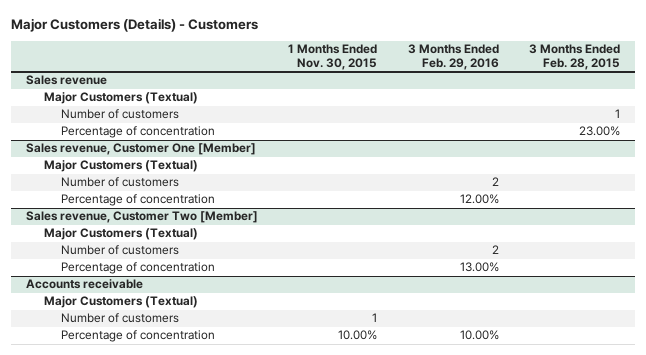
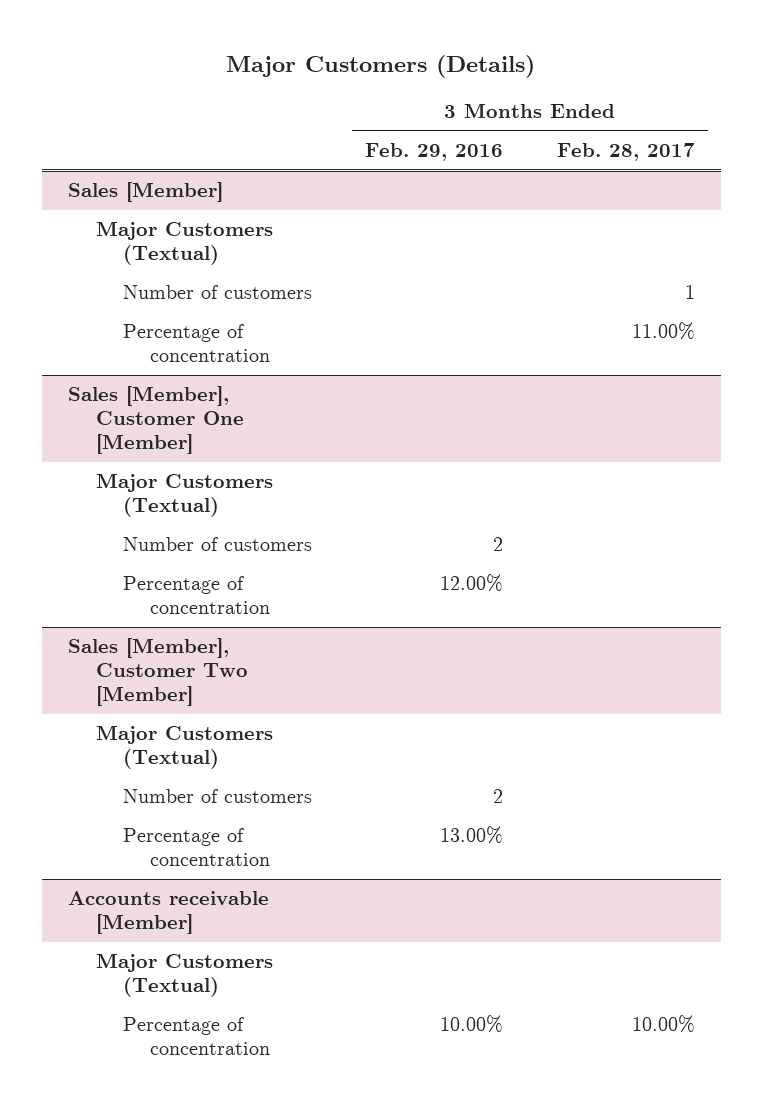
[10,18,258,33] Major Customers (Details) - Customers -> [226,54,536,78] Major Customers (Details)
[288,44,378,71] 1 Months Ended Nov. 30, 2015 -> none
[529,44,621,71] 3 Months Ended Feb. 28, 2015 -> none
none -> [556,142,695,161] Feb. 28, 2017
[26,75,108,86] Sales revenue -> [68,182,224,203] Sales [Member]
[26,143,257,156] Sales revenue, Customer One [Member] -> [68,386,244,455] Sales [Member], Customer One [Member]
[26,211,259,224] Sales revenue, Customer Two [Member] -> [68,638,248,707] Sales [Member], Customer Two [Member]
[26,279,144,290] Accounts receivable -> [68,891,270,935] Accounts receivable [Member]
[61,313,180,324] Number of customers -> none

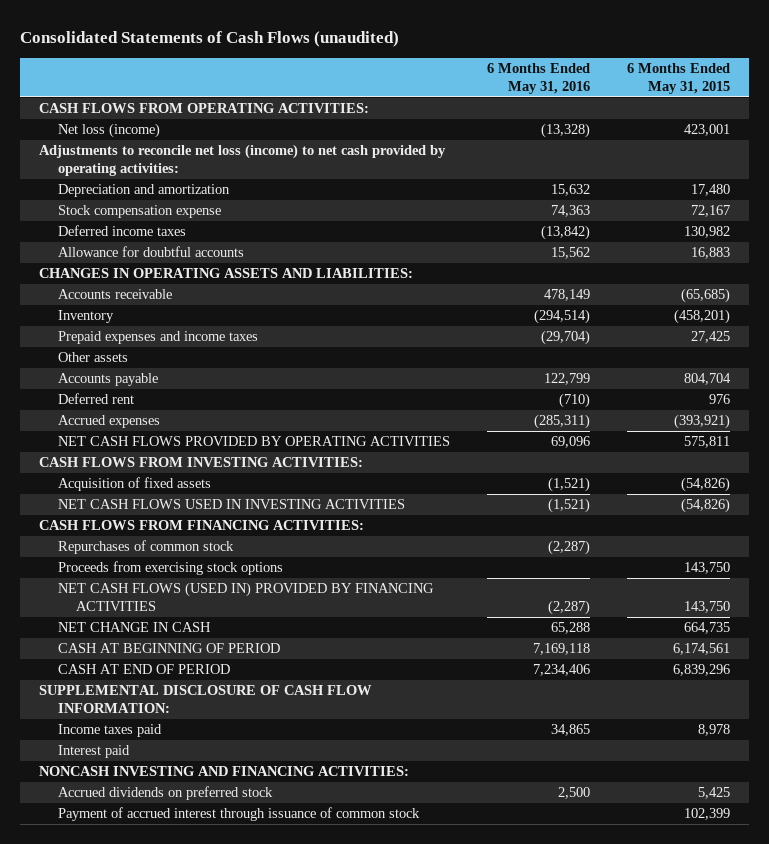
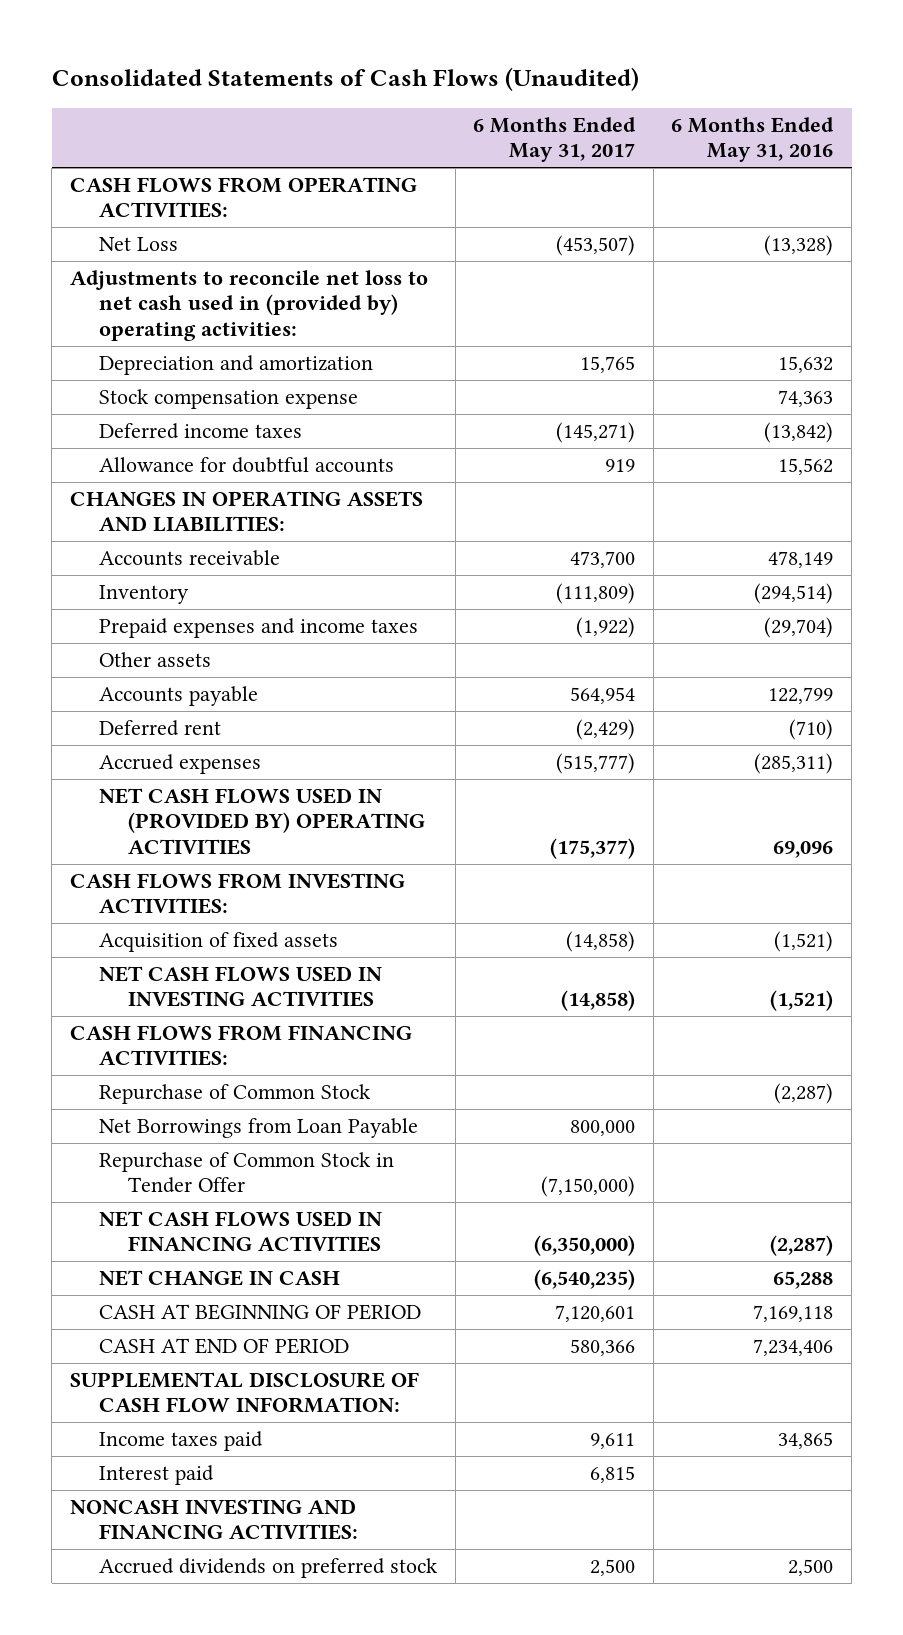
[20,31,400,48] Consolidated Statements of Cash Flows (unaudited) -> [51,66,639,91] Consolidated Statements of Cash Flows (Unaudited)
[626,63,730,95] 6 Months Ended May 31, 2015 -> none
none -> [473,116,637,163] 6 Months Ended May 31, 2017
[57,123,160,139] Net loss (income) -> [98,237,178,252] Net Loss
[38,144,446,177] Adjustments to reconcile net loss (income) to net cash provided by operating activities: -> [70,270,429,341] Adjustments to reconcile net loss to net cash used in (provided by) operating activities:
[57,436,450,447] NET CASH FLOWS PROVIDED BY OPERATING ACTIVITIES -> [98,788,425,855] NET CASH FLOWS USED IN (PROVIDED BY) OPERATING ACTIVITIES
[57,561,283,576] Proceeds from exercising stock options -> none
[57,540,234,555] Repurchases of common stock -> [98,1084,371,1105] Repurchase of Common Stock
none -> [98,1118,418,1139] Net Borrowings from Loan Payable
none -> [98,1152,394,1194] Repurchase of Common Stock in Tender Offer
[57,582,434,612] NET CASH FLOWS (USED IN) PROVIDED BY FINANCING ACTIVITIES -> [98,1211,382,1253] NET CASH FLOWS USED IN FINANCING ACTIVITIES
[57,807,420,822] Payment of accrued interest through issuance of common stock -> none

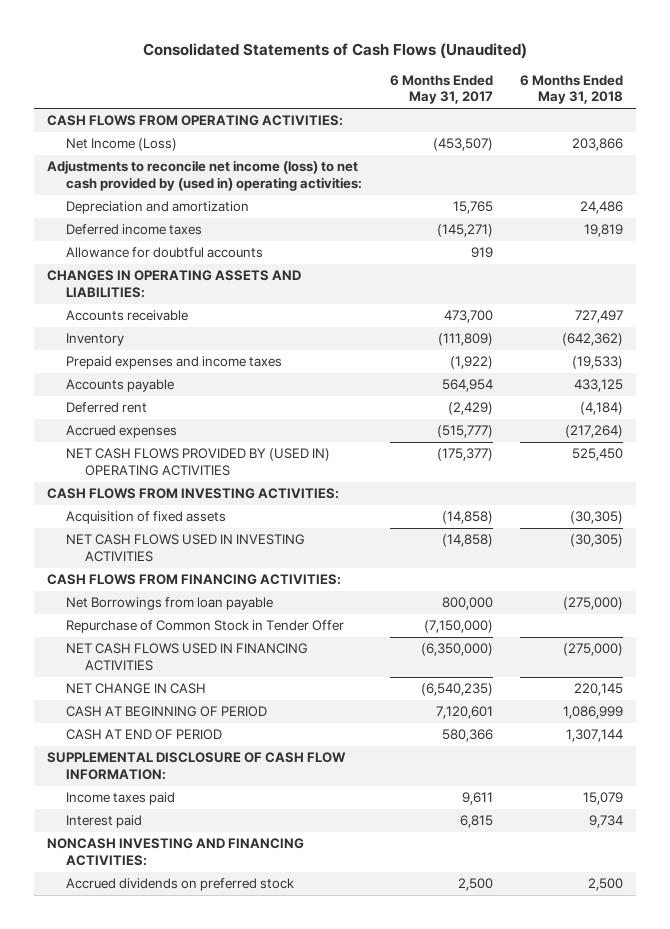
[671,116,835,163] 6 Months Ended May 31, 2016 -> none
none -> [519,74,623,105] 6 Months Ended May 31, 2018
[98,237,178,252] Net Loss -> [66,138,178,152] Net Income (Loss)
[70,270,429,341] Adjustments to reconcile net loss to net cash used in (provided by) operating activities: -> [47,160,363,191] Adjustments to reconcile net income (loss) to net cash provided by (used in) operating activities:
[98,389,358,410] Stock compensation expense -> none
[98,652,211,668] Other assets -> none
[98,788,425,855] NET CASH FLOWS USED IN (PROVIDED BY) OPERATING ACTIVITIES -> [66,448,331,476] NET CASH FLOWS PROVIDED BY (USED IN) OPERATING ACTIVITIES
[98,1084,371,1105] Repurchase of Common Stock -> none
[98,1118,418,1139] Net Borrowings from Loan Payable -> [66,597,274,611] Net Borrowings from loan payable

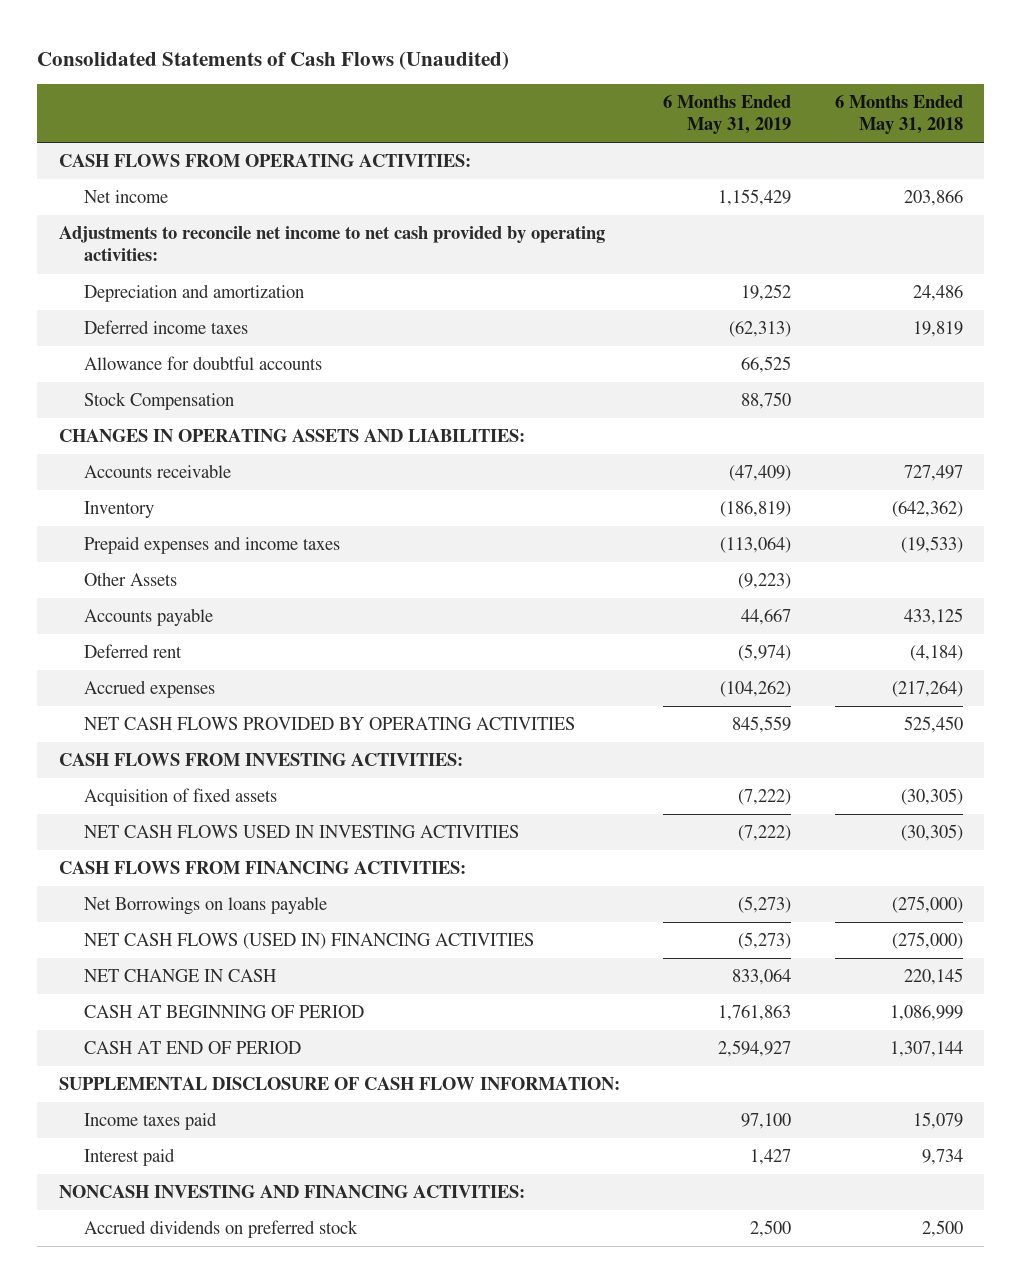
[389,74,493,105] 6 Months Ended May 31, 2017 -> none
none -> [663,95,792,135] 6 Months Ended May 31, 2019
[66,138,178,152] Net Income (Loss) -> [84,190,169,204] Net income
[47,160,363,191] Adjustments to reconcile net income (loss) to net cash provided by (used in) operating activities: -> [58,226,605,262] Adjustments to reconcile net income to net cash provided by operating activities:
none -> [84,392,235,411] Stock Compensation
none -> [84,572,178,587] Other Assets
[66,448,331,476] NET CASH FLOWS PROVIDED BY (USED IN) OPERATING ACTIVITIES -> [84,717,576,731] NET CASH FLOWS PROVIDED BY OPERATING ACTIVITIES
[66,620,345,634] Repurchase of Common Stock in Tender Offer -> none
[66,597,274,611] Net Borrowings from loan payable -> [84,896,328,916] Net Borrowings on loans payable
[66,643,309,671] NET CASH FLOWS USED IN FINANCING ACTIVITIES -> [84,933,535,950] NET CASH FLOWS (USED IN) FINANCING ACTIVITIES

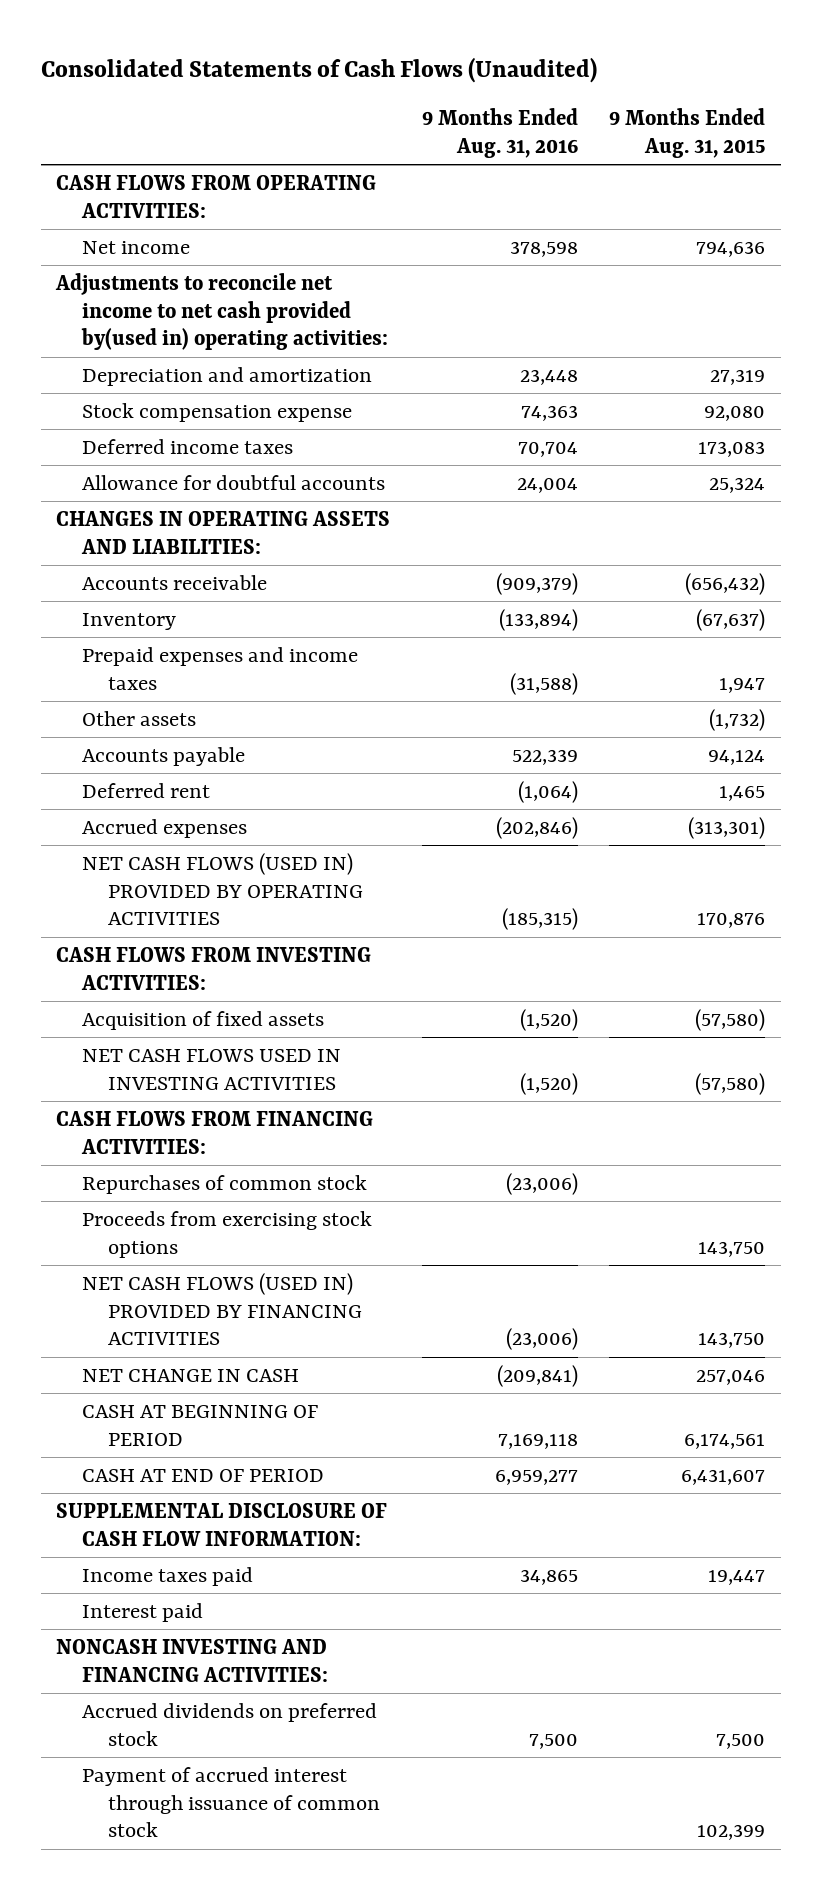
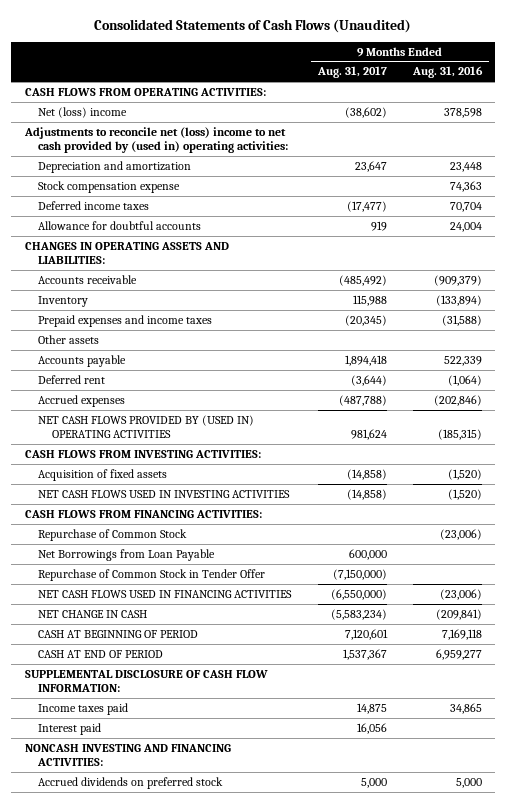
[609,108,766,159] 9 Months Ended Aug. 31, 2015 -> none
none -> [316,66,387,79] Aug. 31, 2017
[81,240,190,254] Net income -> [38,106,128,118] Net (loss) income
[55,272,388,351] Adjustments to reconcile net income to net cash provided by(used in) operating activities: -> [23,126,289,154] Adjustments to reconcile net (loss) income to net cash provided by (used in) operating activities:
[81,852,363,926] NET CASH FLOWS (USED IN) PROVIDED BY OPERATING ACTIVITIES -> [38,414,255,439] NET CASH FLOWS PROVIDED BY (USED IN) OPERATING ACTIVITIES
[81,1210,372,1258] Proceeds from exercising stock options -> none
[81,1174,367,1194] Repurchases of common stock -> [38,528,188,541] Repurchase of Common Stock
none -> [38,548,216,561] Net Borrowings from Loan Payable
none -> [38,568,266,581] Repurchase of Common Stock in Tender Offer
[81,1272,362,1346] NET CASH FLOWS (USED IN) PROVIDED BY FINANCING ACTIVITIES -> [38,589,293,598] NET CASH FLOWS USED IN FINANCING ACTIVITIES
[81,1766,380,1838] Payment of accrued interest through issuance of common stock -> none
[528,1733,578,1749] 7,500 -> [456,777,483,788] 5,000

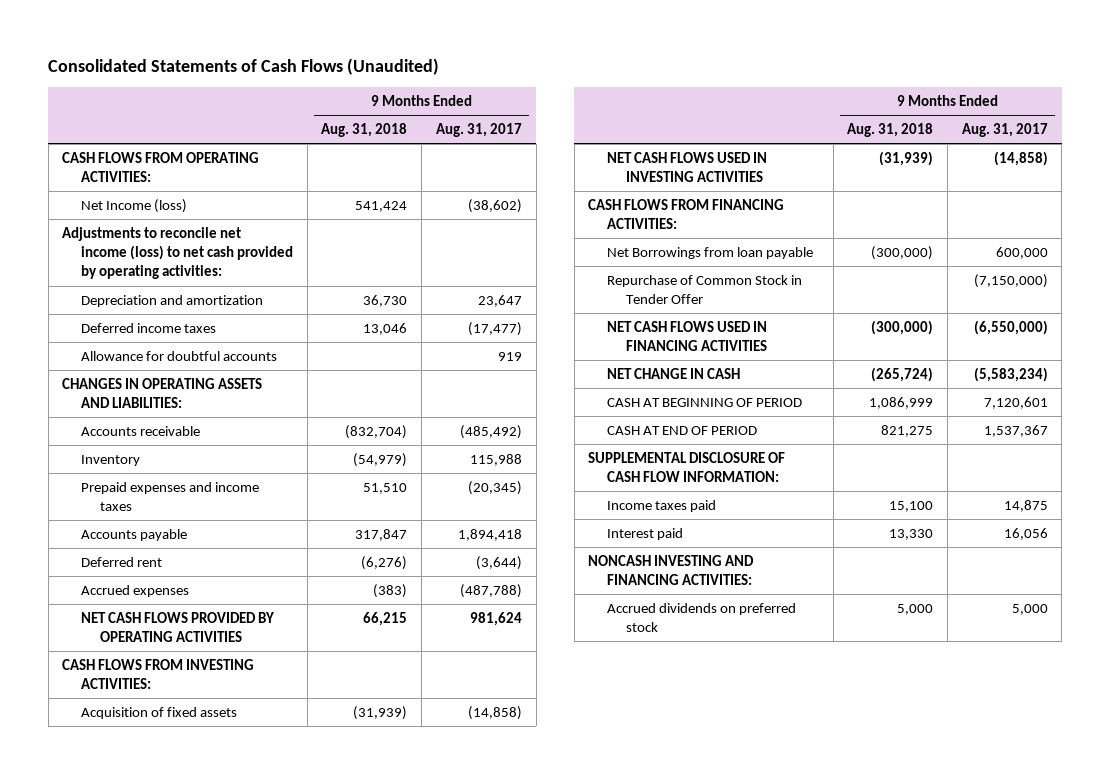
[412,66,484,79] Aug. 31, 2016 -> none
none -> [321,123,408,138] Aug. 31, 2018
[38,106,128,118] Net (loss) income -> [81,198,188,213] Net Income (loss)
[23,126,289,154] Adjustments to reconcile net (loss) income to net cash provided by (used in) operating activities: -> [62,226,294,280] Adjustments to reconcile net income (loss) to net cash provided by operating activities:
[38,180,181,193] Stock compensation expense -> none
[38,334,100,344] Other assets -> none
[38,414,255,439] NET CASH FLOWS PROVIDED BY (USED IN) OPERATING ACTIVITIES -> [81,611,275,643] NET CASH FLOWS PROVIDED BY OPERATING ACTIVITIES
[38,528,188,541] Repurchase of Common Stock -> none
[38,548,216,561] Net Borrowings from Loan Payable -> [607,246,814,259] Net Borrowings from loan payable

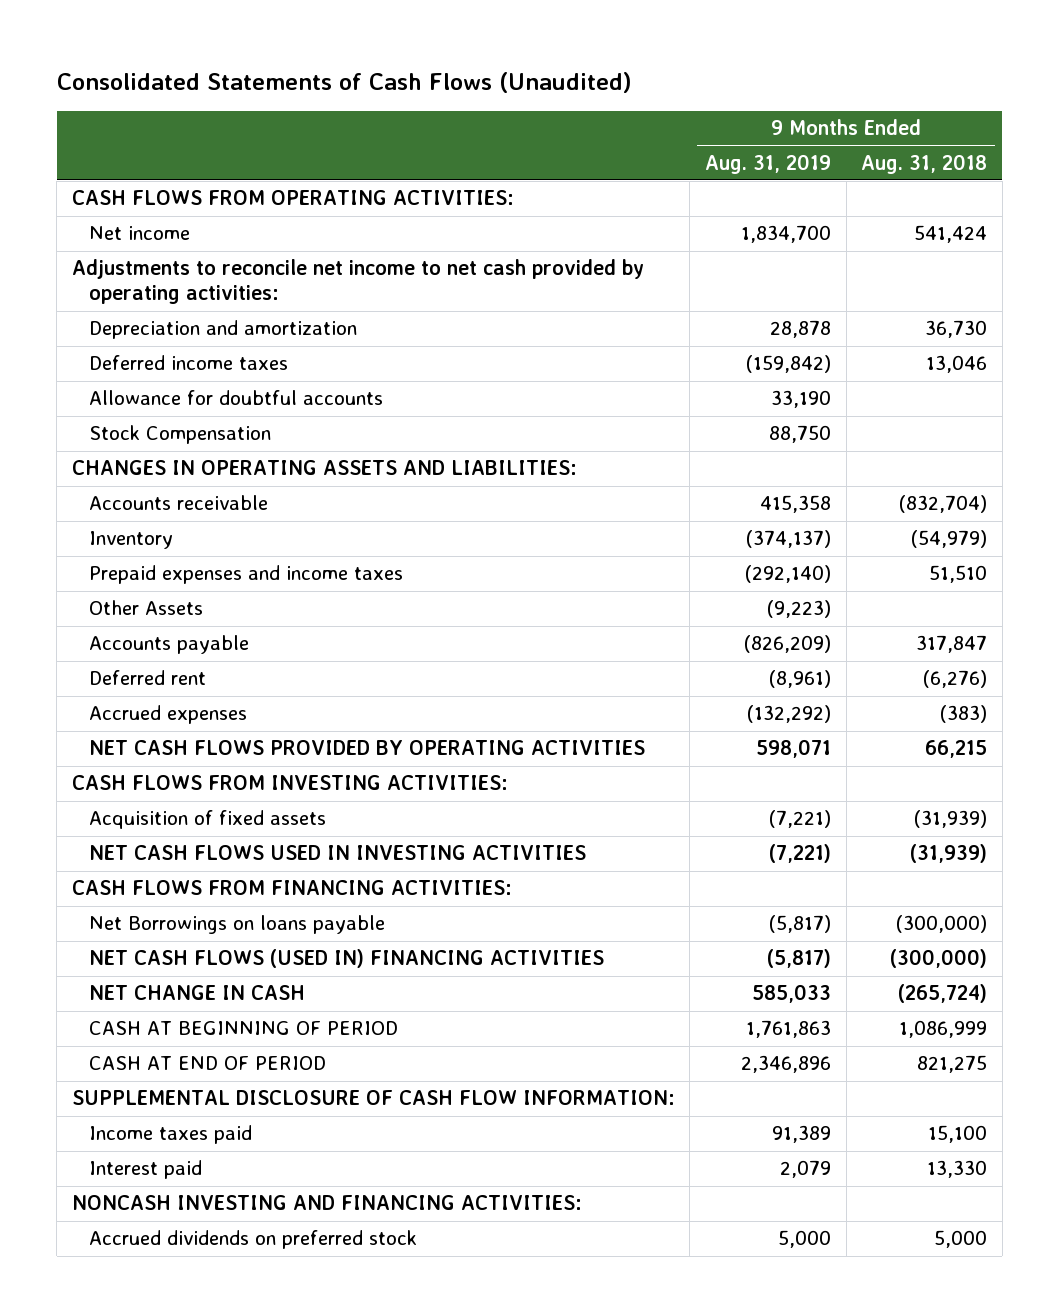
[435,123,522,138] Aug. 31, 2017 -> none
none -> [704,153,831,174] Aug. 31, 2019
[81,198,188,213] Net Income (loss) -> [89,226,191,241] Net income
[62,226,294,280] Adjustments to reconcile net income (loss) to net cash provided by operating activities: -> [71,259,644,305] Adjustments to reconcile net income to net cash provided by operating activities:
none -> [89,425,272,445] Stock Compensation
none -> [89,600,204,616] Other Assets
[607,274,803,305] Repurchase of Common Stock in Tender Offer -> none
[607,246,814,259] Net Borrowings from loan payable -> [89,915,386,935] Net Borrowings on loans payable
[607,320,768,352] NET CASH FLOWS USED IN FINANCING ACTIVITIES -> [89,949,605,969] NET CASH FLOWS (USED IN) FINANCING ACTIVITIES

